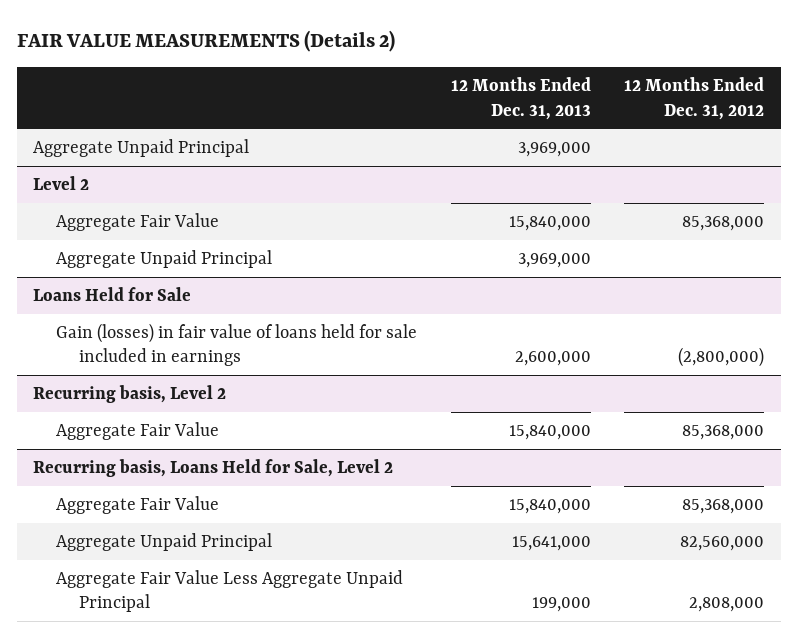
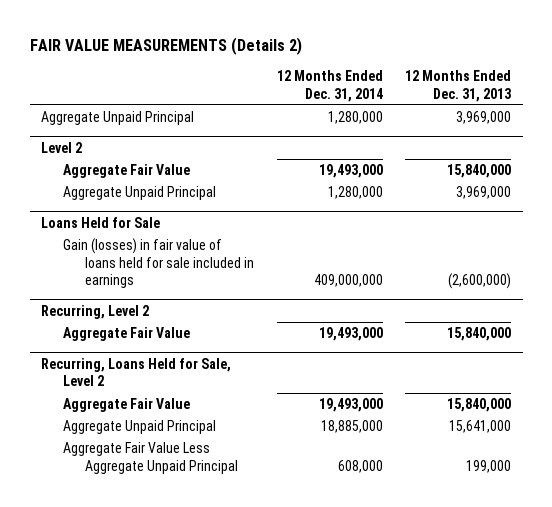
[624,77,765,120] 12 Months Ended Dec. 31, 2012 -> none
none -> [276,69,383,102] 12 Months Ended Dec. 31, 2014
[514,351,591,367] 2,600,000 -> [448,273,512,290] (2,600,000)
[33,385,227,404] Recurring basis, Level 2 -> [40,304,149,319] Recurring, Level 2
[33,459,394,478] Recurring basis, Loans Held for Sale, Level 2 -> [40,357,231,387] Recurring, Loans Held for Sale, Level 2

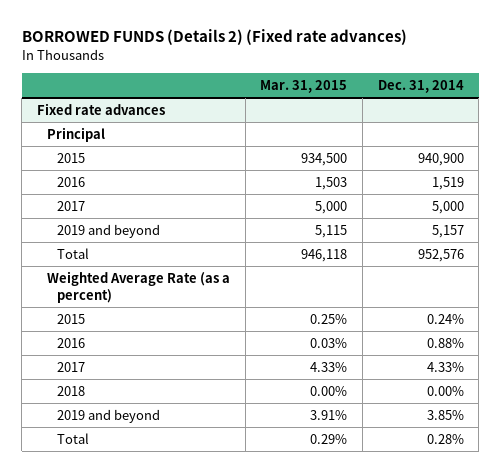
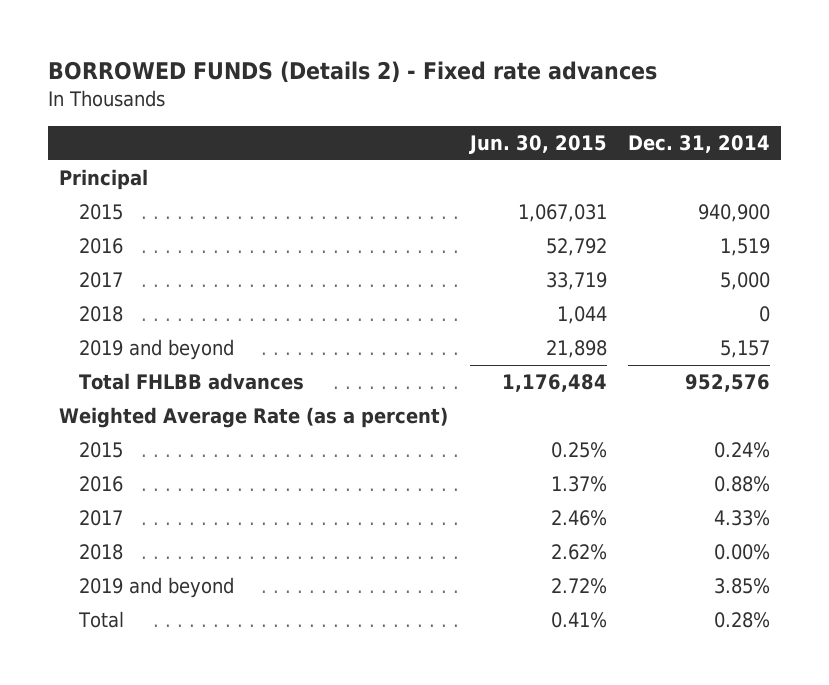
[21,29,407,46] BORROWED FUNDS (Details 2) (Fixed rate advances) -> [48,61,658,84] BORROWED FUNDS (Details 2) - Fixed rate advances
[260,79,348,93] Mar. 31, 2015 -> none
none -> [468,135,607,155] Jun. 30, 2015
[37,102,166,115] Fixed rate advances -> none
none -> [79,306,124,323] 2018
[56,247,89,259] Total -> [79,373,305,391] Total FHLBB advances

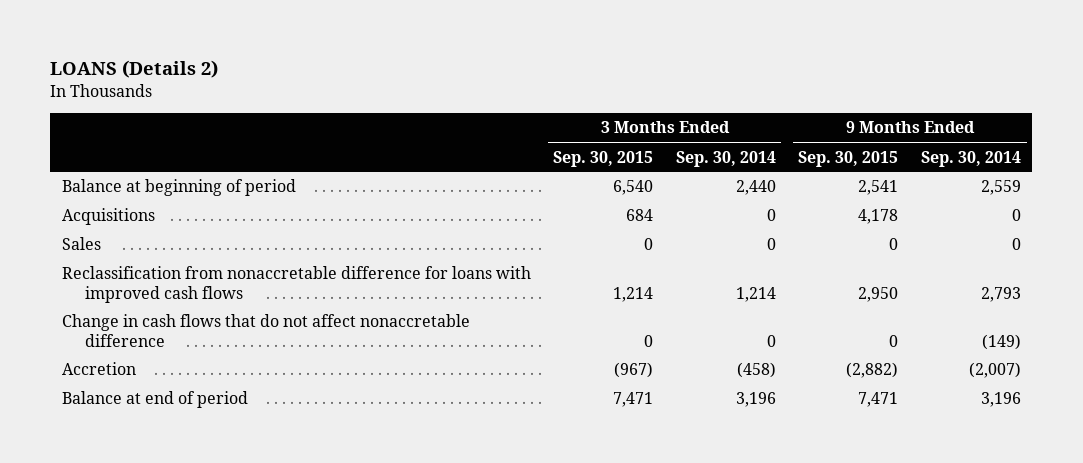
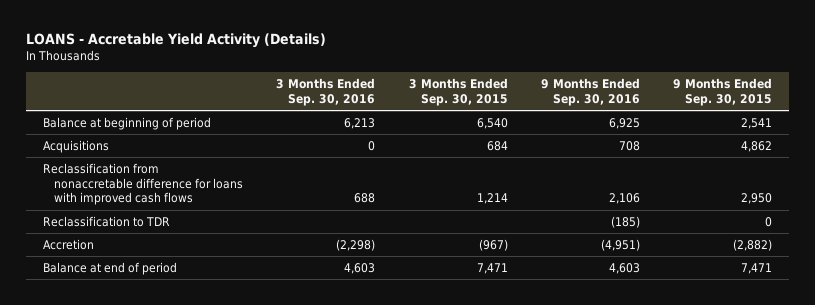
[50,60,219,79] LOANS (Details 2) -> [26,33,327,49] LOANS - Accretable Yield Activity (Details)
[675,150,776,167] Sep. 30, 2014 -> none
[921,150,1022,167] Sep. 30, 2014 -> none
none -> [276,78,376,106] 3 Months Ended Sep. 30, 2016
none -> [540,78,640,106] 9 Months Ended Sep. 30, 2016
[61,237,101,251] Sales -> none
[858,209,899,225] 4,178 -> [741,141,773,153] 4,862
[61,314,470,347] Change in cash flows that do not affect nonaccretable difference -> none
none -> [42,216,170,228] Reclassification to TDR

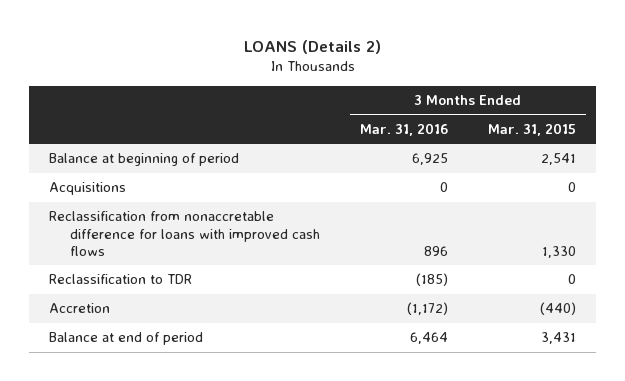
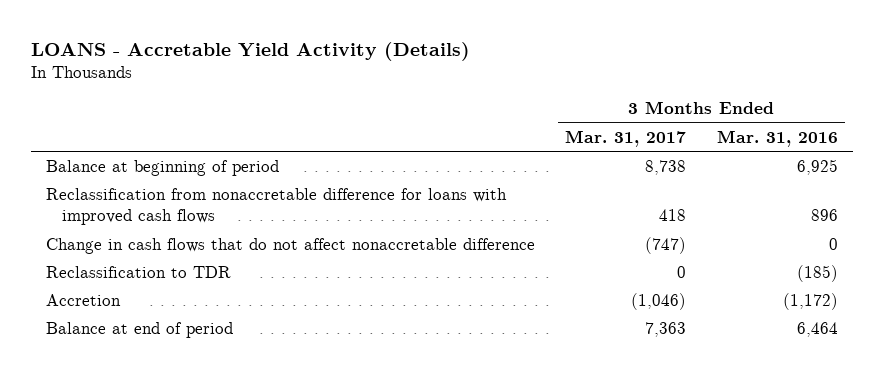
[243,39,381,54] LOANS (Details 2) -> [30,42,470,62] LOANS - Accretable Yield Activity (Details)
[488,122,577,136] Mar. 31, 2015 -> none
none -> [565,129,687,147] Mar. 31, 2017
[49,182,127,196] Acquisitions -> none
none -> [46,237,536,254] Change in cash flows that do not affect nonaccretable difference

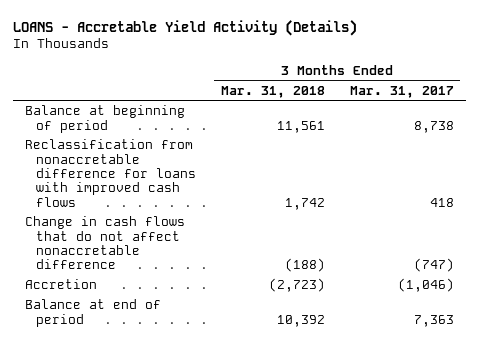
[716,129,838,147] Mar. 31, 2016 -> none
none -> [220,85,325,98] Mar. 31, 2018
[46,265,232,278] Reclassification to TDR -> none

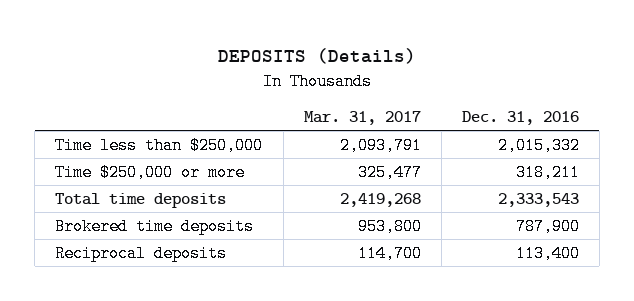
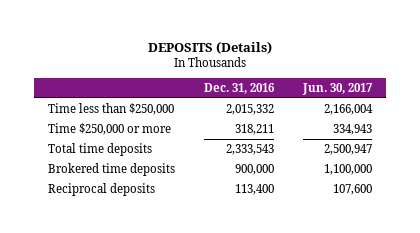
[303,111,421,126] Mar. 31, 2017 -> none
none -> [301,83,373,96] Jun. 30, 2017
[515,217,580,235] 787,900 -> [235,163,275,175] 900,000

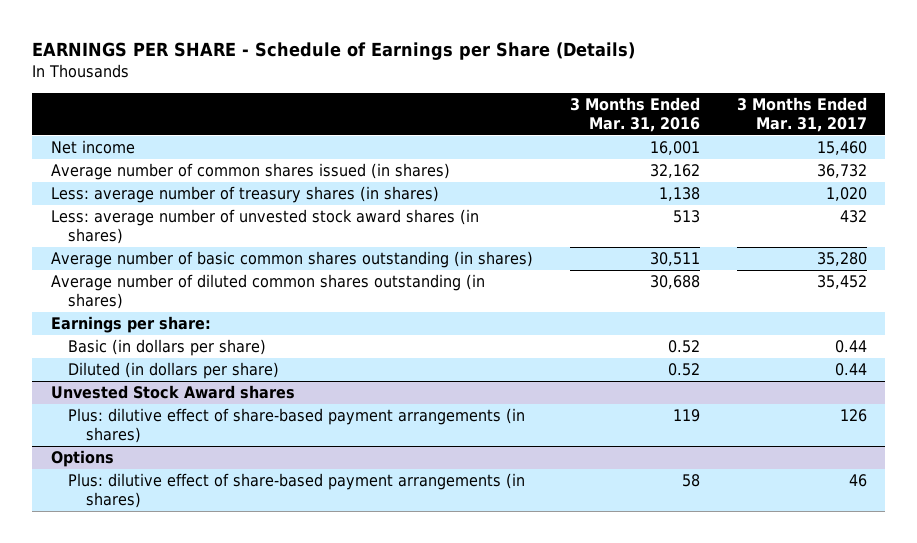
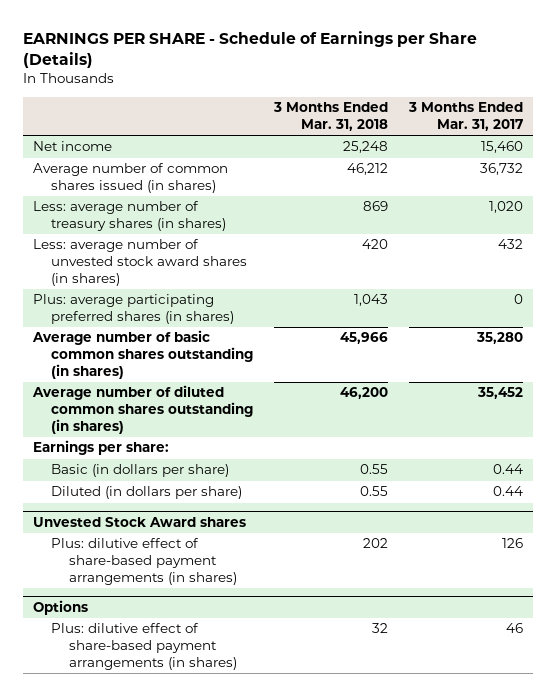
[569,96,700,132] 3 Months Ended Mar. 31, 2016 -> none
none -> [272,102,388,132] 3 Months Ended Mar. 31, 2018
none -> [33,294,235,325] Plus: average participating preferred shares (in shares)

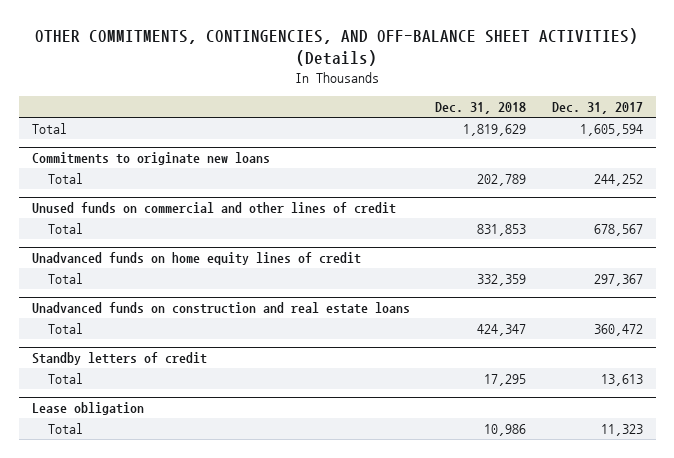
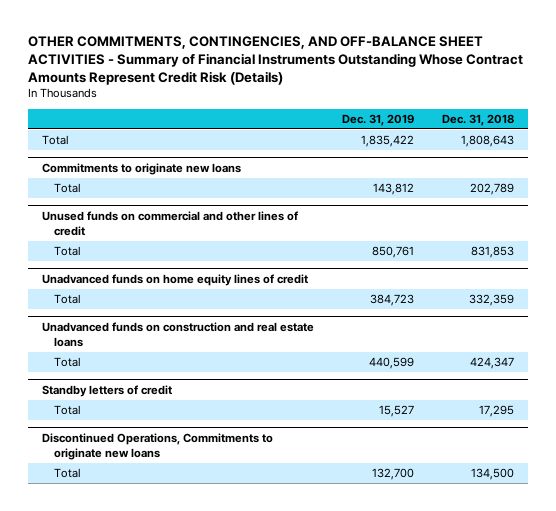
[35,27,639,66] OTHER COMMITMENTS, CONTINGENCIES, AND OFF-BALANCE SHEET ACTIVITIES) (Details) -> [27,35,523,85] OTHER COMMITMENTS, CONTINGENCIES, AND OFF-BALANCE SHEET ACTIVITIES - Summary of Financial Instruments Outstanding Whose Contract Amounts Represent Credit Risk (Details)
[551,102,643,115] Dec. 31, 2017 -> none
none -> [341,114,414,127] Dec. 31, 2019
[463,124,527,137] 1,819,629 -> [460,135,514,148] 1,808,643
[31,402,144,416] Lease obligation -> none
none -> [41,432,273,460] Discontinued Operations, Commitments to originate new loans
[484,424,527,437] 10,986 -> [470,468,514,481] 134,500

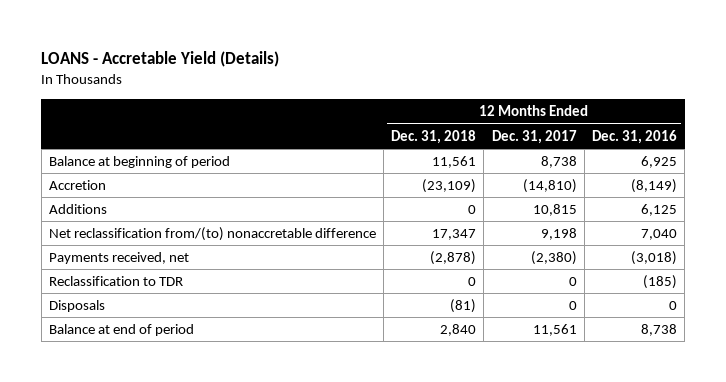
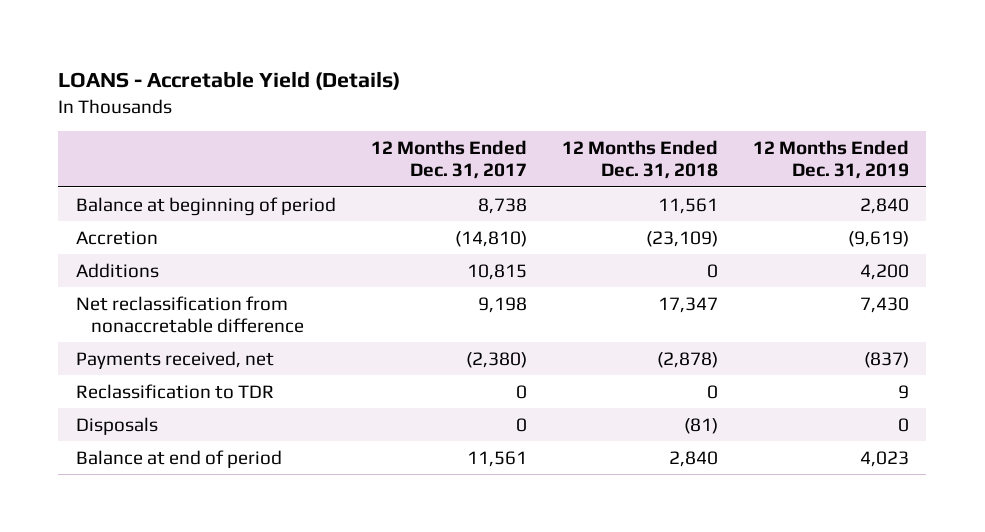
[592,129,678,144] Dec. 31, 2016 -> none
none -> [752,140,909,180] 12 Months Ended Dec. 31, 2019
[48,227,376,242] Net reclassification from/(to) nonaccretable difference -> [75,295,304,333] Net reclassification from nonaccretable difference

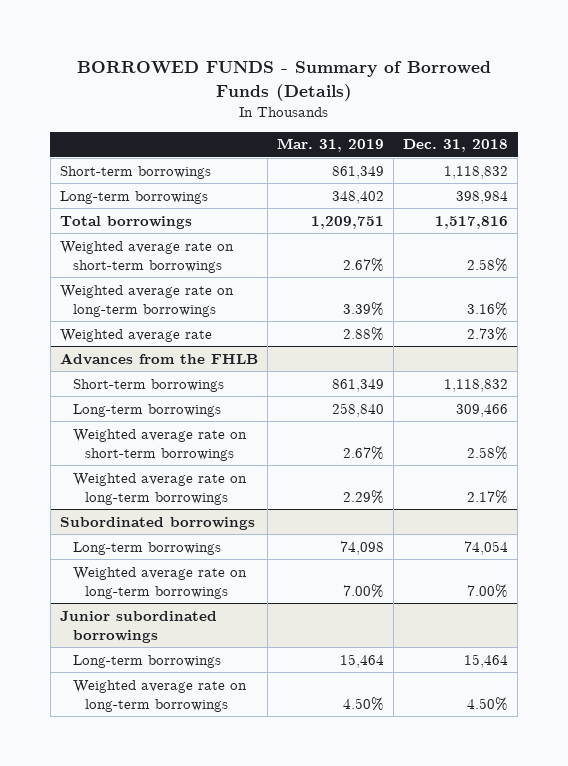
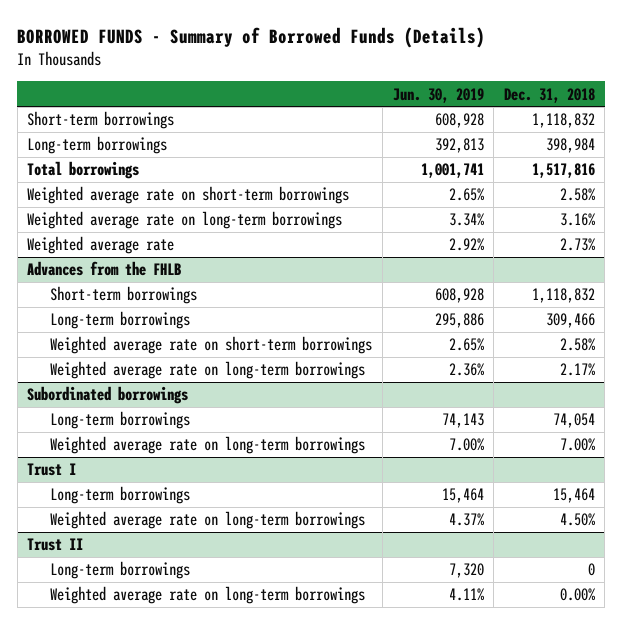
[277,138,385,153] Mar. 31, 2019 -> none
none -> [392,87,484,103] Jun. 30, 2019
[59,610,217,643] Junior subordinated borrowings -> none
none -> [27,463,77,477] Trust I
none -> [27,538,84,552] Trust II
none -> [50,561,191,580] Long-term borrowings
none -> [50,586,366,605] Weighted average rate on long-term borrowings

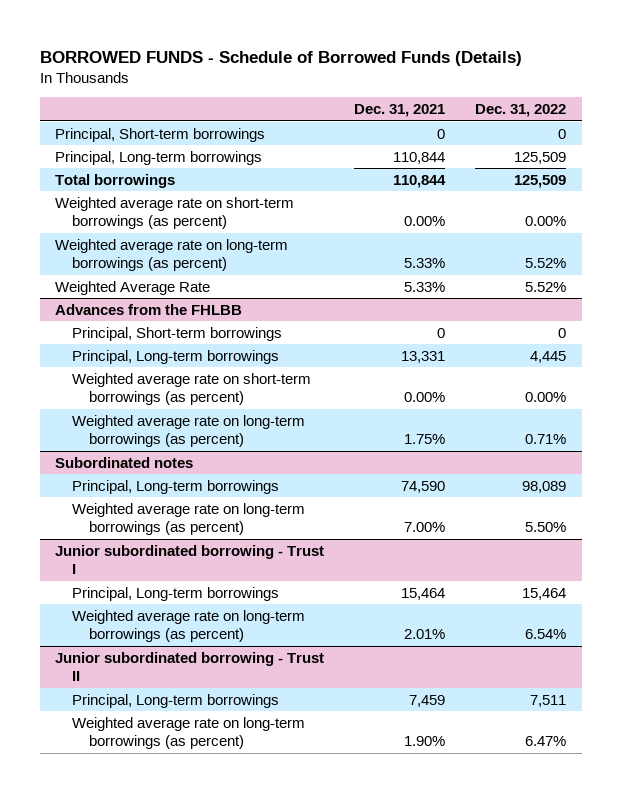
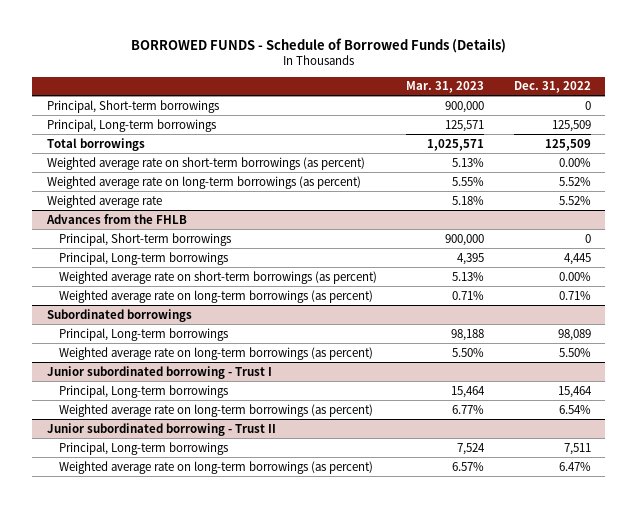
[354,104,446,118] Dec. 31, 2021 -> none
none -> [406,81,485,94] Mar. 31, 2023
[54,280,210,295] Weighted Average Rate -> [46,194,162,208] Weighted average rate
[54,303,242,315] Advances from the FHLBB -> [45,213,187,224] Advances from the FHLB
[54,456,193,468] Subordinated notes -> [46,308,192,322] Subordinated borrowings

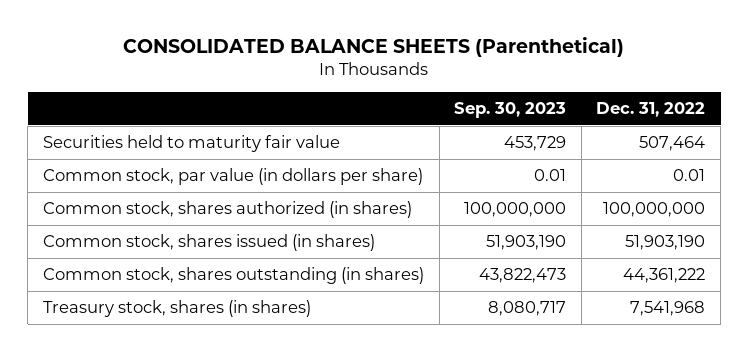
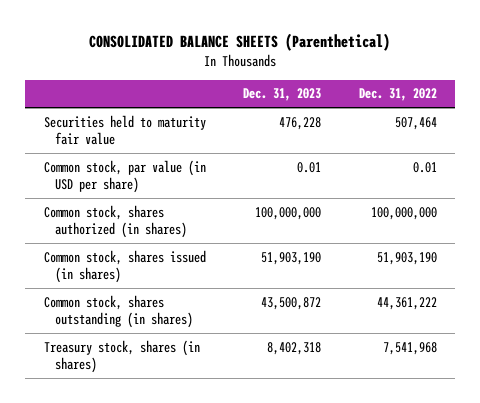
[454,102,567,119] Sep. 30, 2023 -> none
none -> [243,88,322,102] Dec. 31, 2023
[43,168,424,186] Common stock, par value (in dollars per share) -> [43,159,206,194] Common stock, par value (in USD per share)

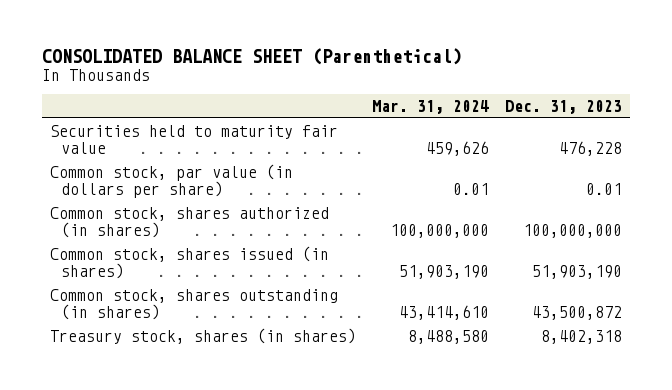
[89,32,391,51] CONSOLIDATED BALANCE SHEETS (Parenthetical) -> [42,47,463,65] CONSOLIDATED BALANCE SHEET (Parenthetical)
[358,88,437,102] Dec. 31, 2022 -> none
none -> [372,99,490,114] Mar. 31, 2024
[43,159,206,194] Common stock, par value (in USD per share) -> [50,164,294,199] Common stock, par value (in dollars per share)

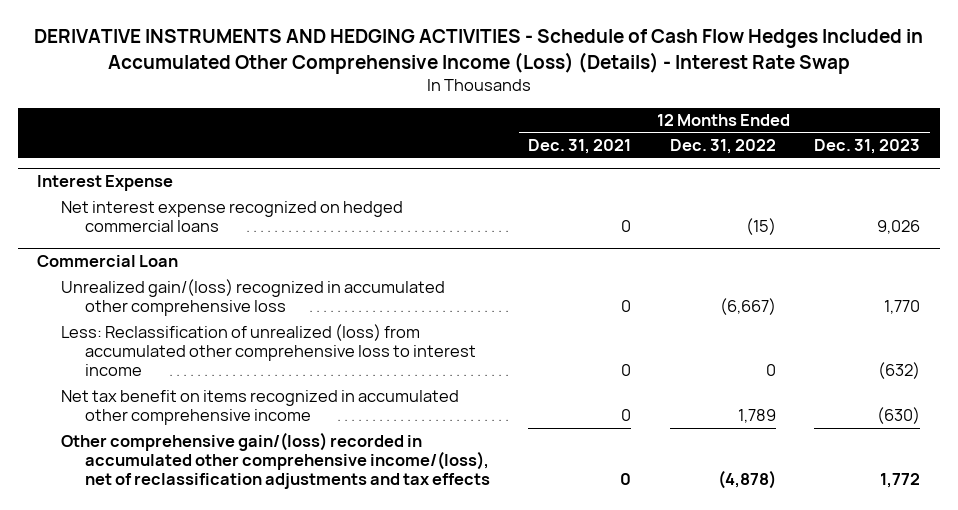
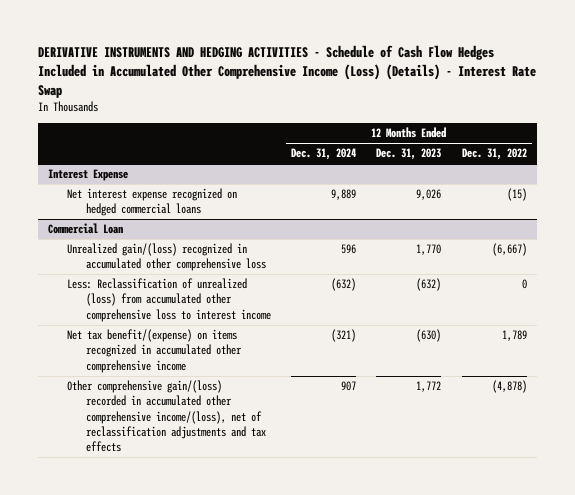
[528,139,632,155] Dec. 31, 2021 -> none
none -> [291,148,357,161] Dec. 31, 2024
[61,389,460,425] Net tax benefit on items recognized in accumulated other comprehensive income -> [67,329,242,373] Net tax benefit/(expense) on items recognized in accumulated other comprehensive income

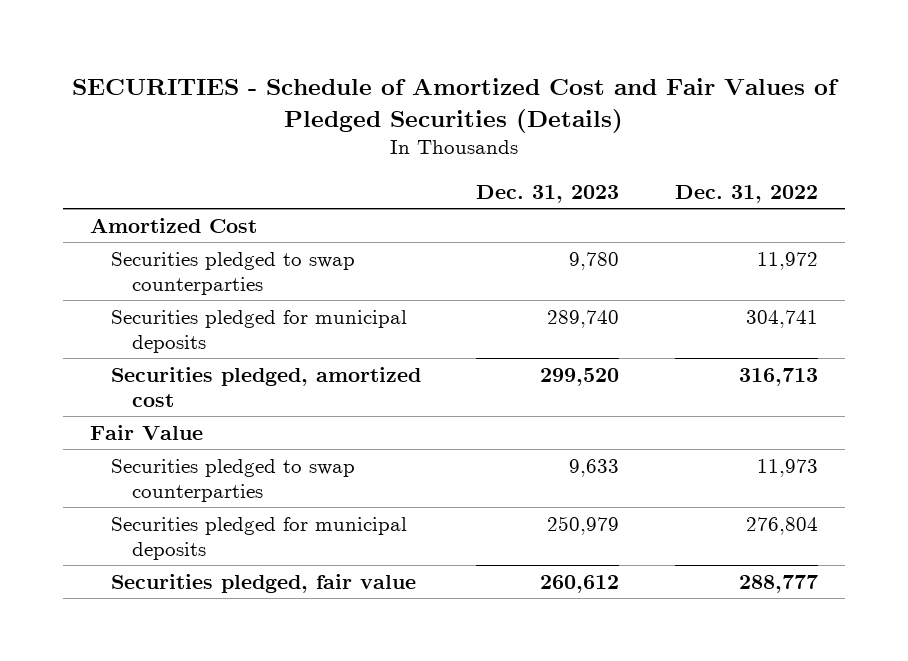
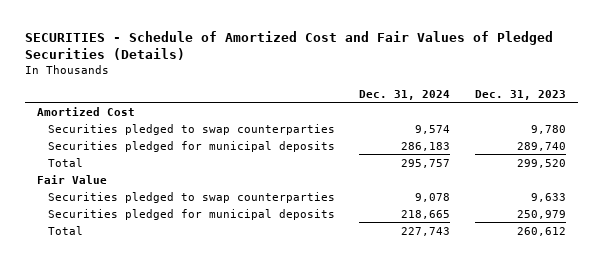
[674,184,818,203] Dec. 31, 2022 -> none
none -> [359,89,451,100] Dec. 31, 2024
[111,366,422,407] Securities pledged, amortized cost -> [48,157,84,167] Total
[111,573,417,593] Securities pledged, fair value -> [48,225,84,235] Total

